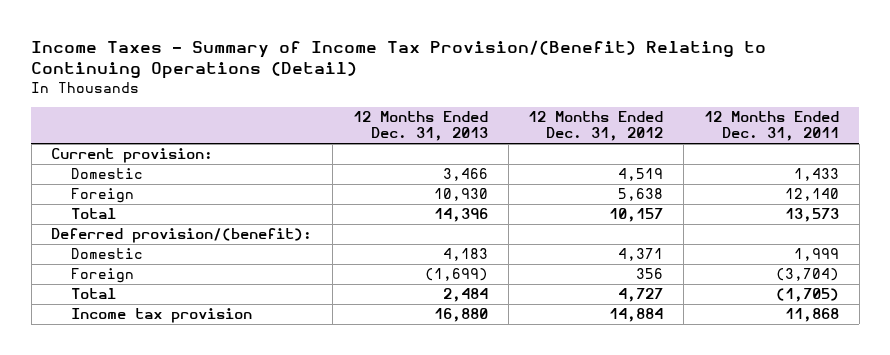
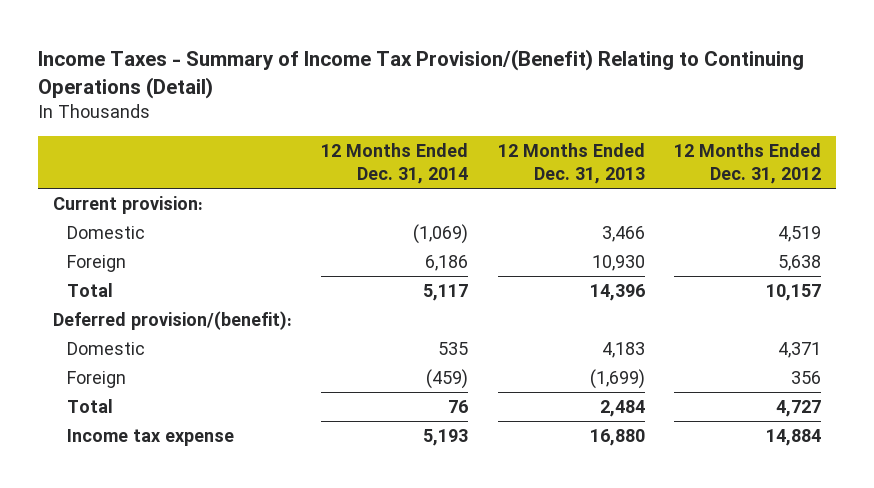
[703,110,839,142] 12 Months Ended Dec. 31, 2011 -> none
none -> [321,143,469,185] 12 Months Ended Dec. 31, 2014
[70,308,252,324] Income tax provision -> [67,429,235,447] Income tax expense

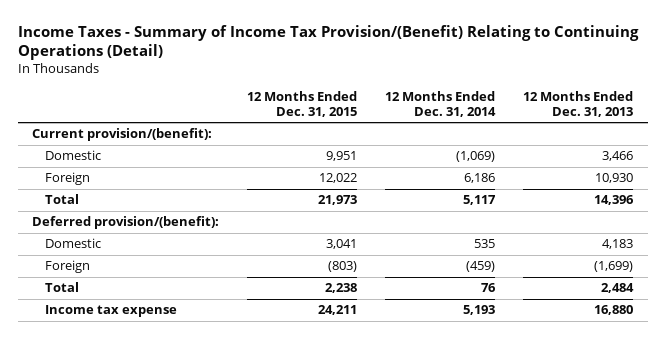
[674,143,822,185] 12 Months Ended Dec. 31, 2012 -> none
none -> [246,91,357,117] 12 Months Ended Dec. 31, 2015
[52,196,203,215] Current provision: -> [31,128,212,142] Current provision/(benefit):

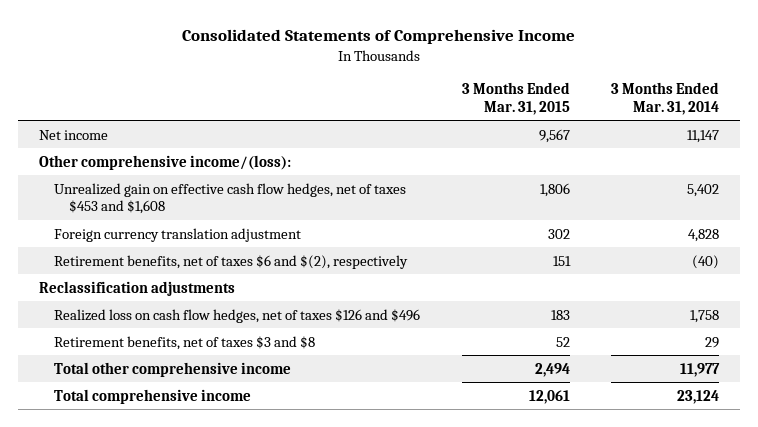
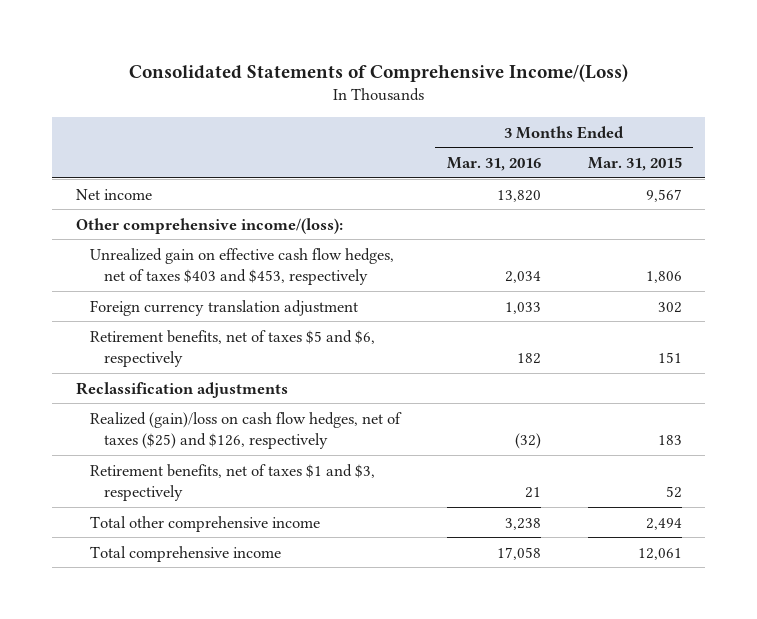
[182,28,576,44] Consolidated Statements of Comprehensive Income -> [128,63,628,82] Consolidated Statements of Comprehensive Income/(Loss)
[611,81,720,115] 3 Months Ended Mar. 31, 2014 -> none
none -> [446,156,541,171] Mar. 31, 2016
[54,182,407,215] Unrealized gain on effective cash flow hedges, net of taxes $453 and $1,608 -> [89,247,394,285] Unrealized gain on effective cash flow hedges, net of taxes $403 and $453, respectively
[54,254,409,269] Retirement benefits, net of taxes $6 and $(2), respectively -> [89,329,375,367] Retirement benefits, net of taxes $5 and $6, respectively
[54,308,421,323] Realized loss on cash flow hedges, net of taxes $126 and $496 -> [89,411,402,449] Realized (gain)/loss on cash flow hedges, net of taxes ($25) and $126, respectively
[54,335,316,350] Retirement benefits, net of taxes $3 and $8 -> [89,463,375,501] Retirement benefits, net of taxes $1 and $3, respectively

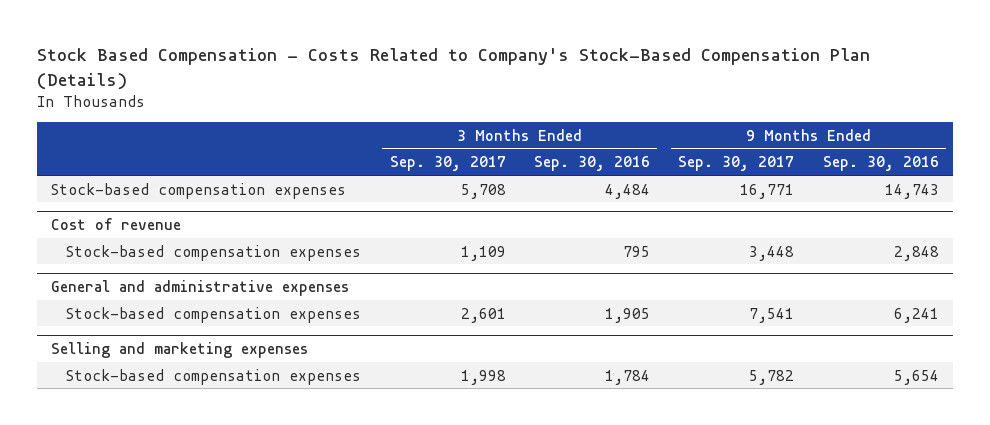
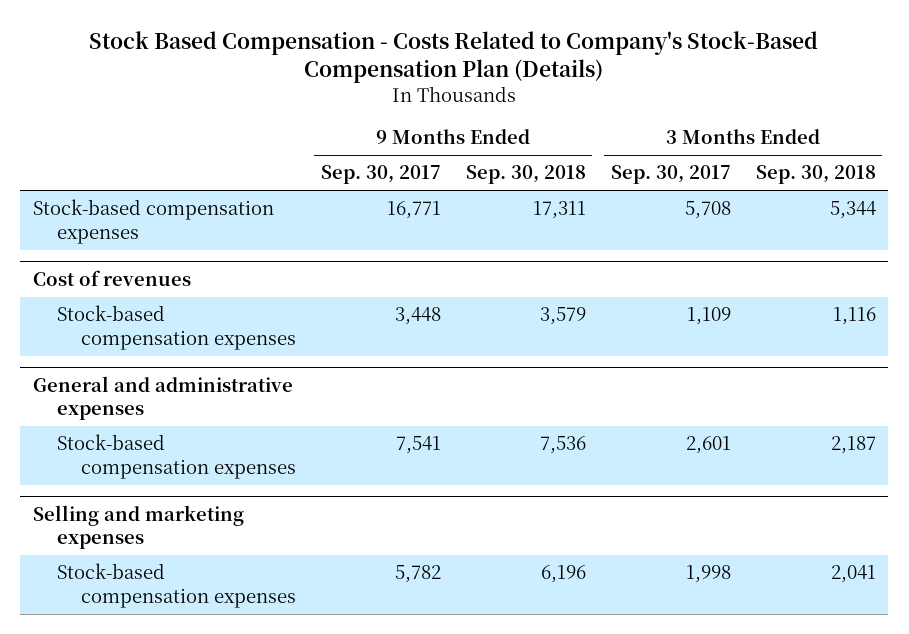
[533,156,650,172] Sep. 30, 2016 -> none
[822,156,939,172] Sep. 30, 2016 -> none
none -> [465,165,586,185] Sep. 30, 2018
none -> [755,165,876,185] Sep. 30, 2018
[50,218,181,231] Cost of revenue -> [32,269,191,286] Cost of revenues

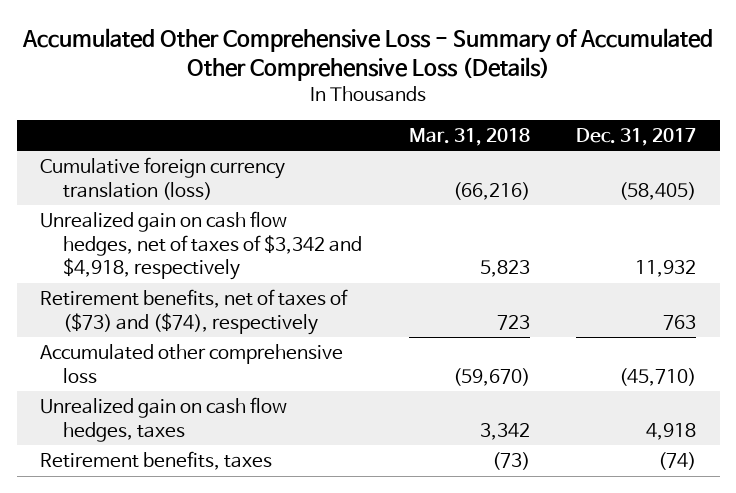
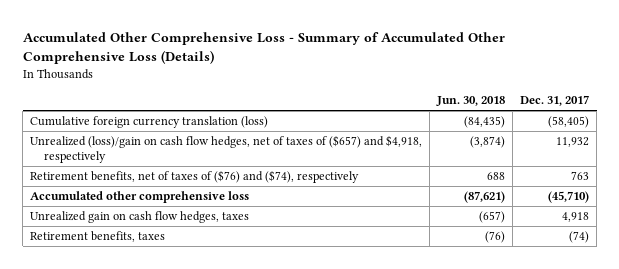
[408,127,530,146] Mar. 31, 2018 -> none
none -> [436,96,506,107] Jun. 30, 2018
[40,211,362,281] Unrealized gain on cash flow hedges, net of taxes of $3,342 and $4,918, respectively -> [30,135,423,164] Unrealized (loss)/gain on cash flow hedges, net of taxes of ($657) and $4,918, respectively
[40,289,349,335] Retirement benefits, net of taxes of ($73) and ($74), respectively -> [30,170,360,184] Retirement benefits, net of taxes of ($76) and ($74), respectively

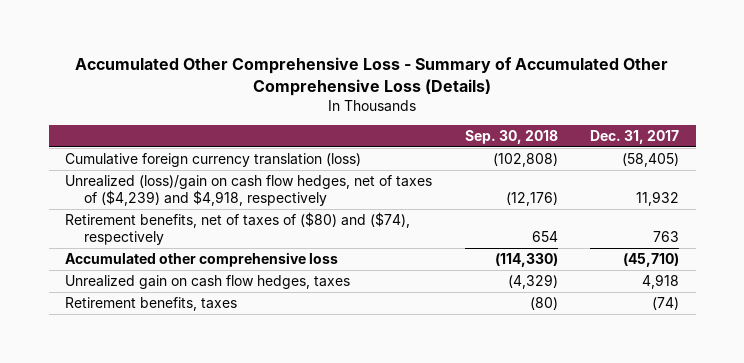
[436,96,506,107] Jun. 30, 2018 -> none
none -> [464,129,558,144] Sep. 30, 2018
[30,135,423,164] Unrealized (loss)/gain on cash flow hedges, net of taxes of ($657) and $4,918, respectively -> [65,175,433,206] Unrealized (loss)/gain on cash flow hedges, net of taxes of ($4,239) and $4,918, respectively
[30,170,360,184] Retirement benefits, net of taxes of ($76) and ($74), respectively -> [65,212,411,245] Retirement benefits, net of taxes of ($80) and ($74), respectively

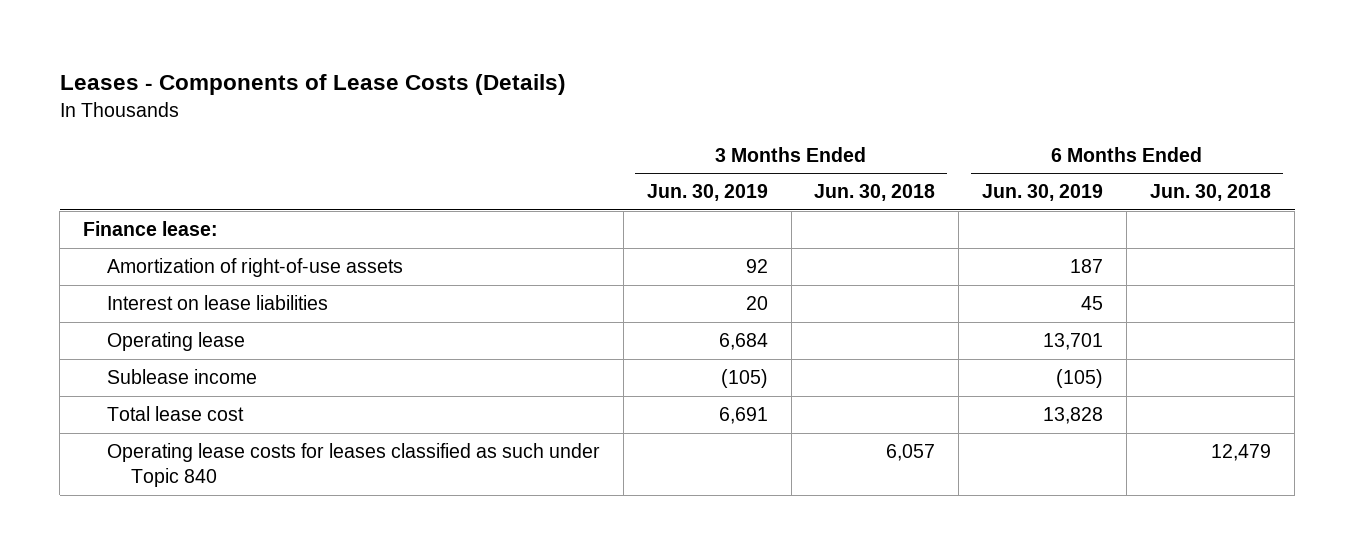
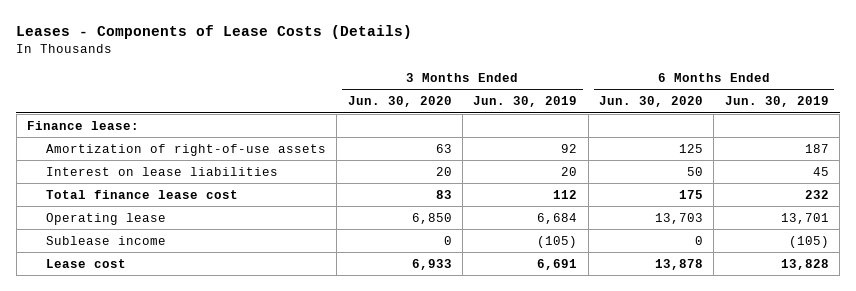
[814,184,936,202] Jun. 30, 2018 -> none
[1150,184,1272,202] Jun. 30, 2018 -> none
none -> [347,95,452,107] Jun. 30, 2020
none -> [599,95,704,107] Jun. 30, 2020
none -> [45,189,238,199] Total finance lease cost
[106,443,600,488] Operating lease costs for leases classified as such under Topic 840 -> none
[106,406,244,422] Total lease cost -> [45,258,126,268] Lease cost

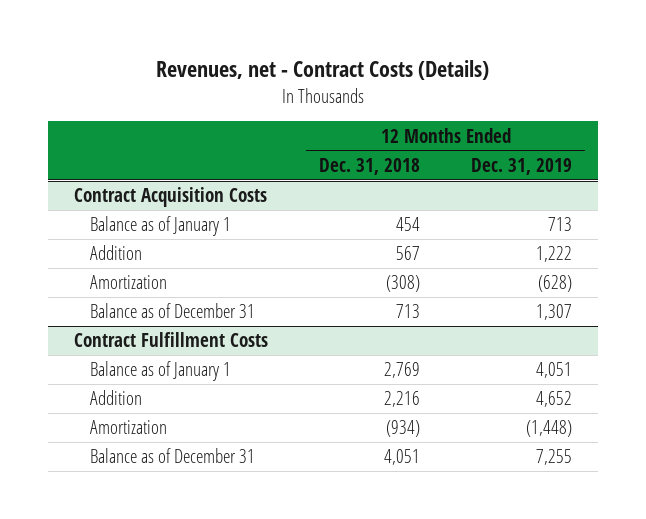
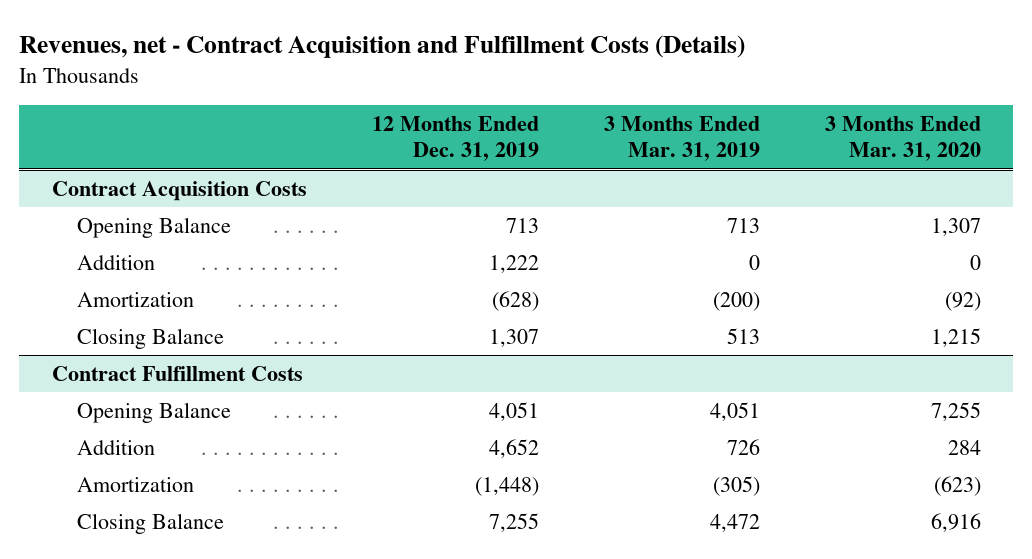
[156,60,490,81] Revenues, net - Contract Costs (Details) -> [19,35,746,59] Revenues, net - Contract Acquisition and Fulfillment Costs (Details)
[319,157,421,175] Dec. 31, 2018 -> none
none -> [603,116,760,162] 3 Months Ended Mar. 31, 2019
none -> [824,116,981,162] 3 Months Ended Mar. 31, 2020
[90,216,232,237] Balance as of January 1 -> [76,216,231,238] Opening Balance
[90,303,256,319] Balance as of December 31 -> [76,327,224,349] Closing Balance
[90,361,232,382] Balance as of January 1 -> [76,401,231,423] Opening Balance
[90,448,256,464] Balance as of December 31 -> [76,512,224,534] Closing Balance

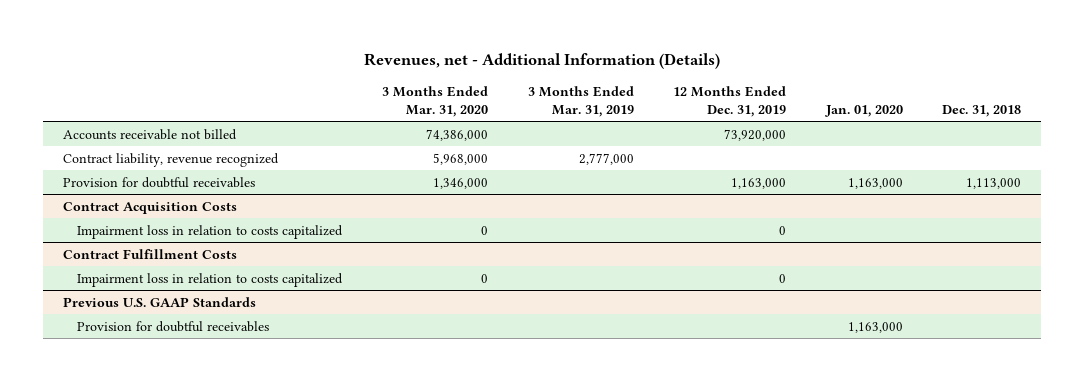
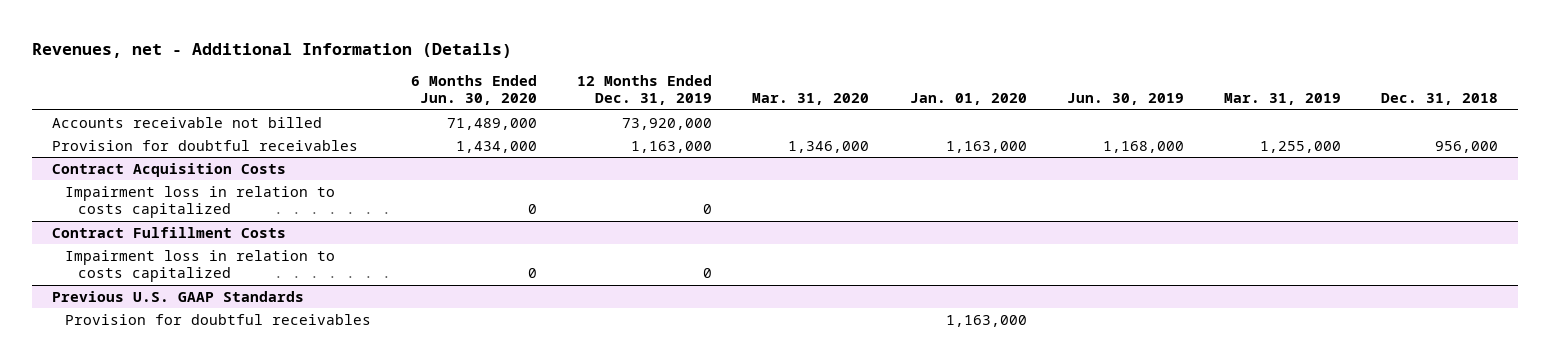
[381,86,488,117] 3 Months Ended Mar. 31, 2020 -> none
[527,86,634,117] 3 Months Ended Mar. 31, 2019 -> none
none -> [411,75,538,106] 6 Months Ended Jun. 30, 2020
none -> [752,93,870,106] Mar. 31, 2020
none -> [1066,93,1184,106] Jun. 30, 2019
none -> [1223,93,1341,106] Mar. 31, 2019
[62,152,279,167] Contract liability, revenue recognized -> none
[966,177,1022,189] 1,113,000 -> [1435,140,1499,153] 956,000

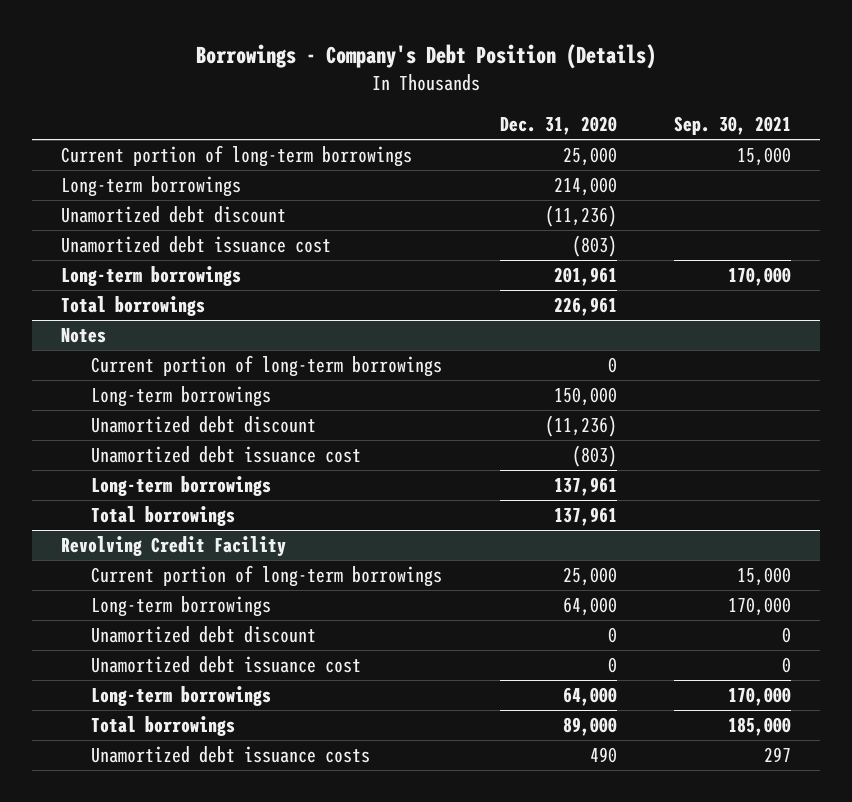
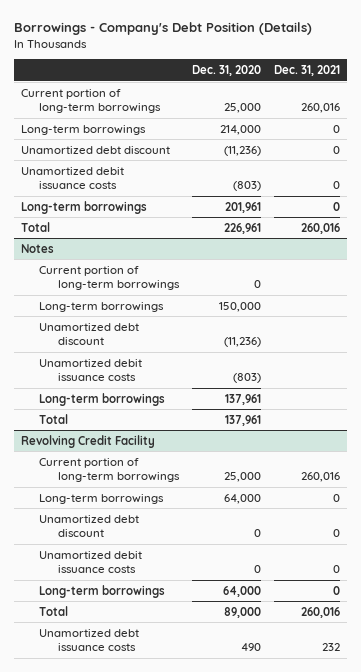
[674,116,792,136] Sep. 30, 2021 -> none
none -> [274,65,341,77] Dec. 31, 2021
[60,235,331,253] Unamortized debt issuance cost -> [21,166,125,189] Unamortized debit issuance costs
[60,295,205,316] Total borrowings -> [21,221,51,232] Total
[90,445,361,463] Unamortized debt issuance cost -> [39,358,143,381] Unamortized debit issuance costs
[90,505,235,526] Total borrowings -> [39,413,69,424] Total
[90,655,361,673] Unamortized debt issuance cost -> [39,550,143,573] Unamortized debit issuance costs
[90,715,235,736] Total borrowings -> [39,605,69,616] Total

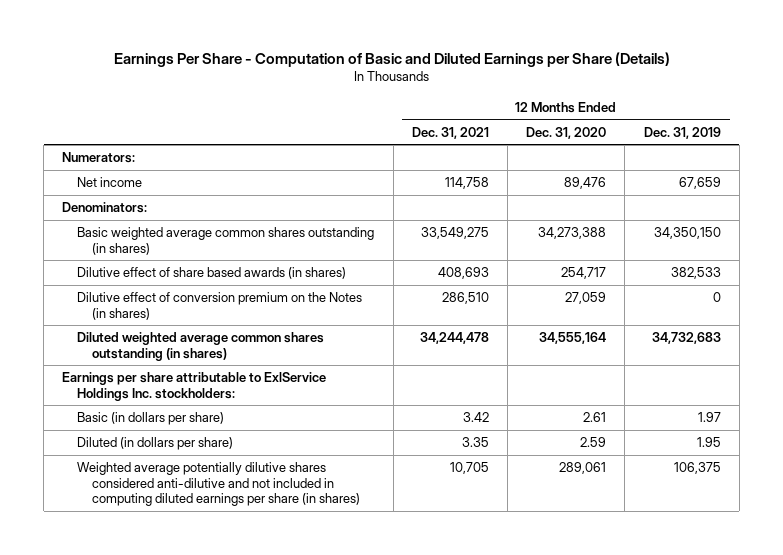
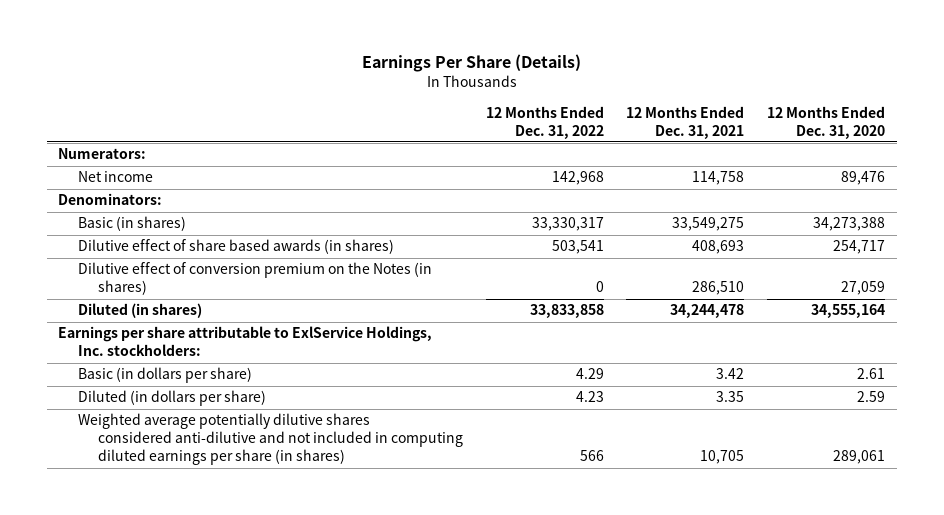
[113,51,670,67] Earnings Per Share - Computation of Basic and Diluted Earnings per Share (Details) -> [361,54,581,73] Earnings Per Share (Details)
[643,126,721,139] Dec. 31, 2019 -> none
none -> [485,105,604,139] 12 Months Ended Dec. 31, 2022
[77,227,375,255] Basic weighted average common shares outstanding (in shares) -> [77,216,186,232] Basic (in shares)
[77,332,325,361] Diluted weighted average common shares outstanding (in shares) -> [77,303,202,319] Diluted (in shares)
[62,372,327,401] Earnings per share attributable to ExlService Holdings Inc. stockholders: -> [58,326,433,357] Earnings per share attributable to ExlService Holdings, Inc. stockholders:

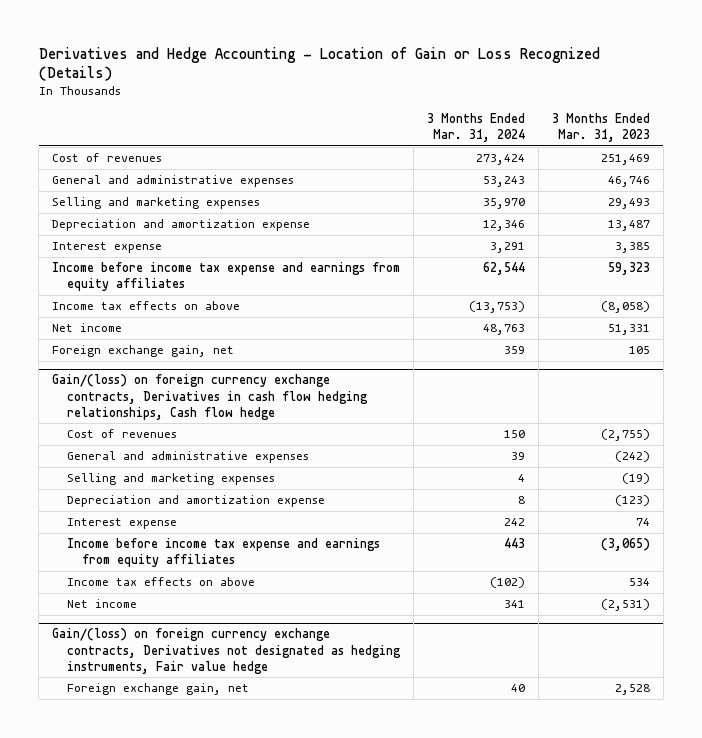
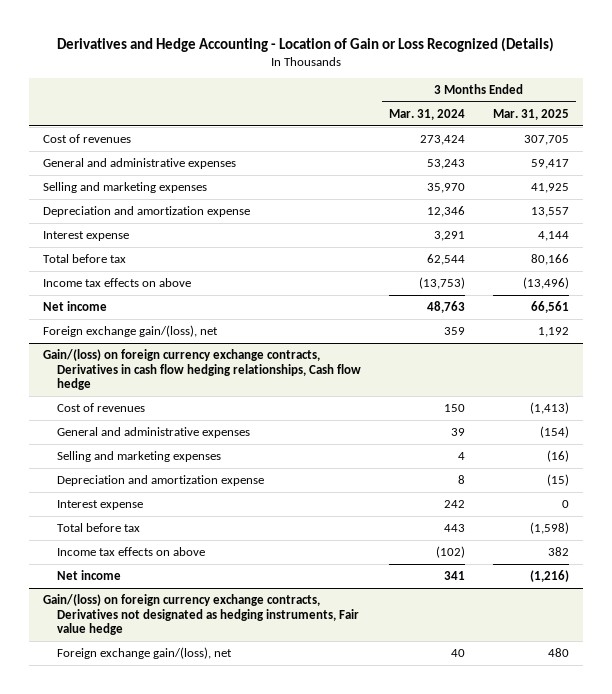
[551,113,650,143] 3 Months Ended Mar. 31, 2023 -> none
none -> [493,108,570,120] Mar. 31, 2025
[52,262,401,292] Income before income tax expense and earnings from equity affiliates -> [43,253,127,263] Total before tax
[52,345,235,358] Foreign exchange gain, net -> [43,324,219,337] Foreign exchange gain/(loss), net
[67,538,381,568] Income before income tax expense and earnings from equity affiliates -> [56,522,140,532] Total before tax
[67,683,250,696] Foreign exchange gain, net -> [56,646,232,659] Foreign exchange gain/(loss), net

